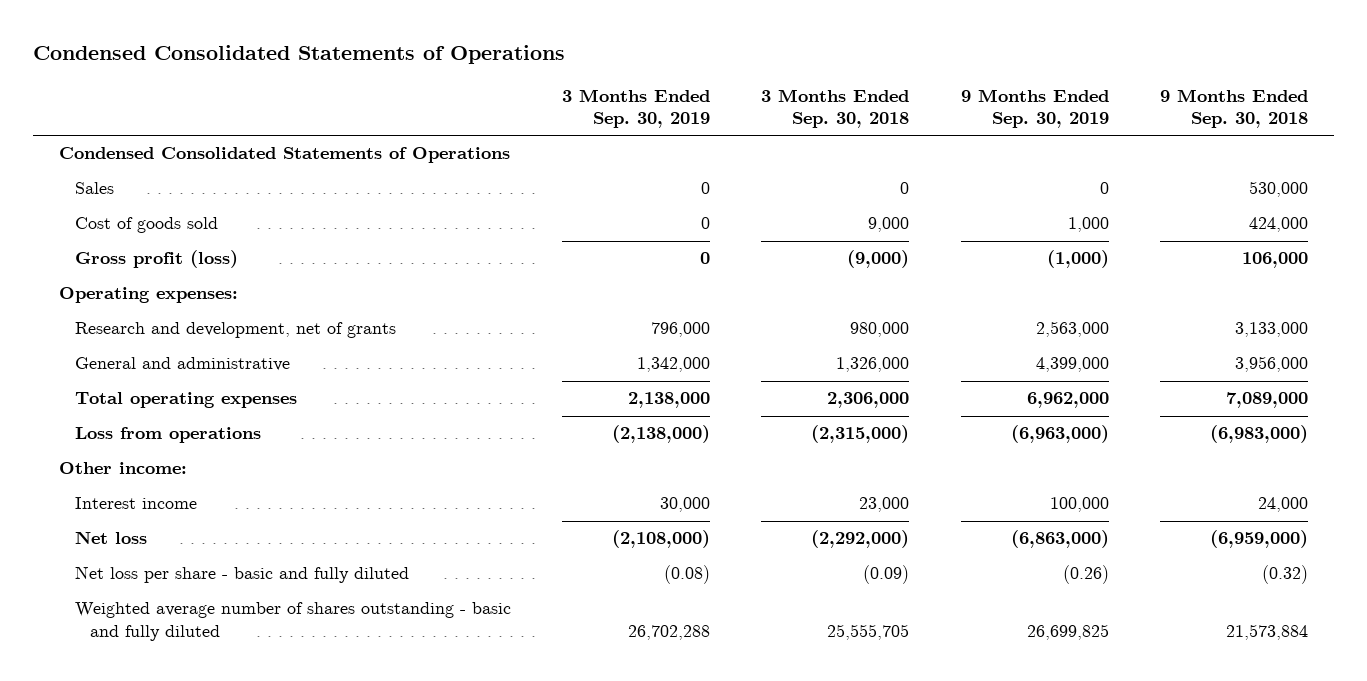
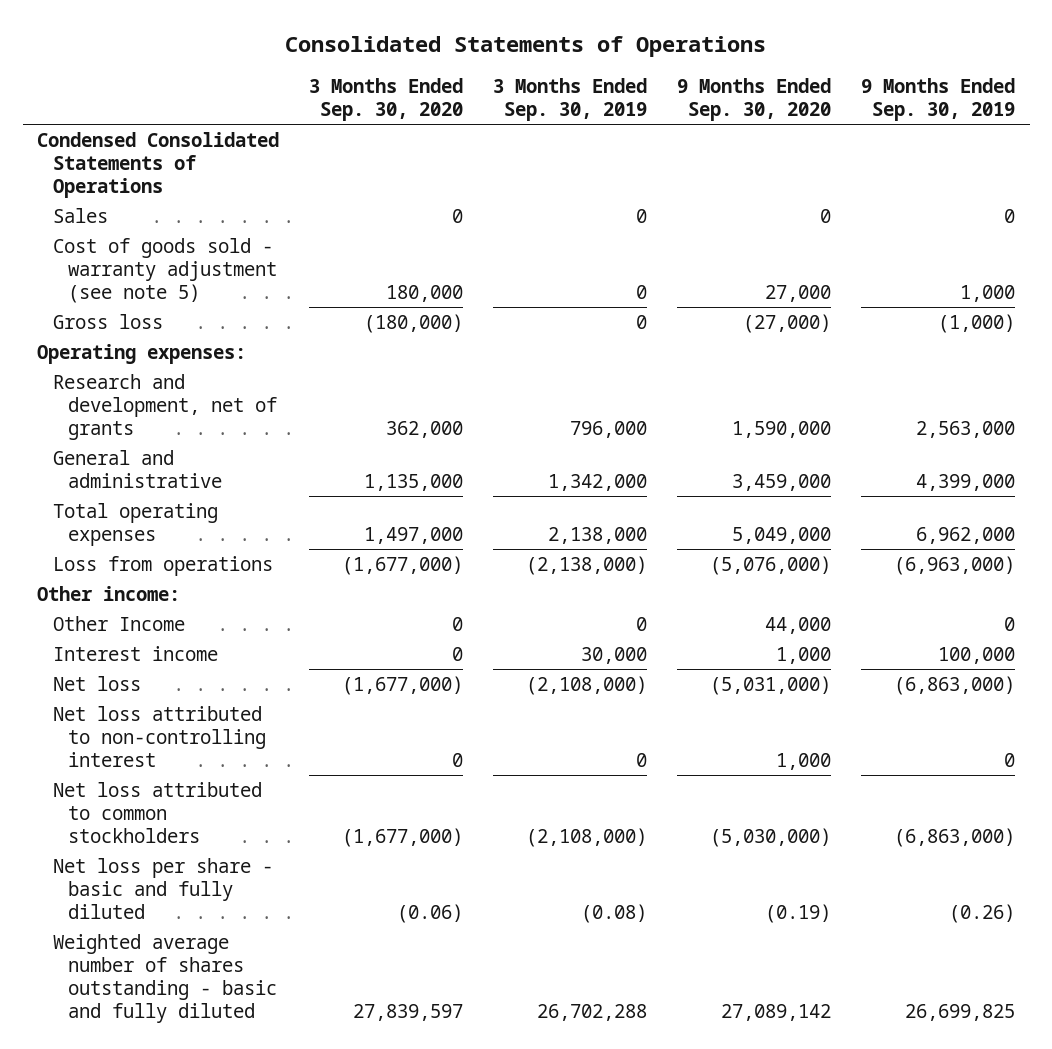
[33,45,566,65] Condensed Consolidated Statements of Operations -> [285,36,767,58] Consolidated Statements of Operations
[761,88,910,129] 3 Months Ended Sep. 30, 2018 -> none
[1160,88,1309,129] 9 Months Ended Sep. 30, 2018 -> none
none -> [309,78,464,122] 3 Months Ended Sep. 30, 2020
none -> [676,78,831,122] 9 Months Ended Sep. 30, 2020
[74,217,218,234] Cost of goods sold -> none
none -> [52,237,277,304] Cost of goods sold - warranty adjustment (see note 5)
[74,250,238,269] Gross profit (loss) -> [52,313,163,329] Gross loss
none -> [52,615,185,631] Other Income
none -> [52,705,266,768] Net loss attributed to non-controlling interest
none -> [52,781,262,844] Net loss attributed to common stockholders

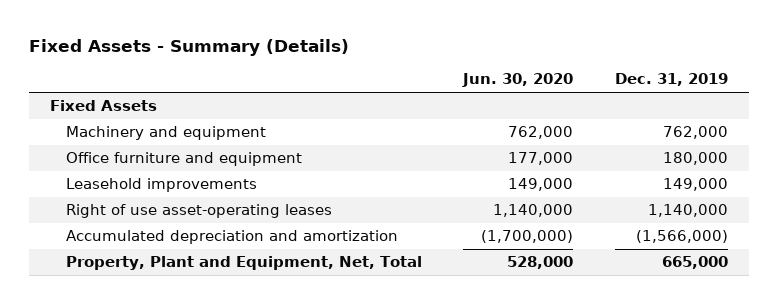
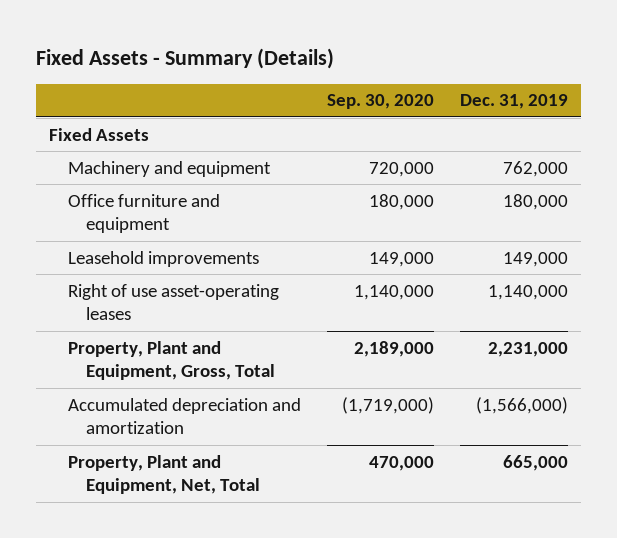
[462,73,574,88] Jun. 30, 2020 -> none
none -> [326,94,434,110] Sep. 30, 2020
none -> [67,340,276,381] Property, Plant and Equipment, Gross, Total

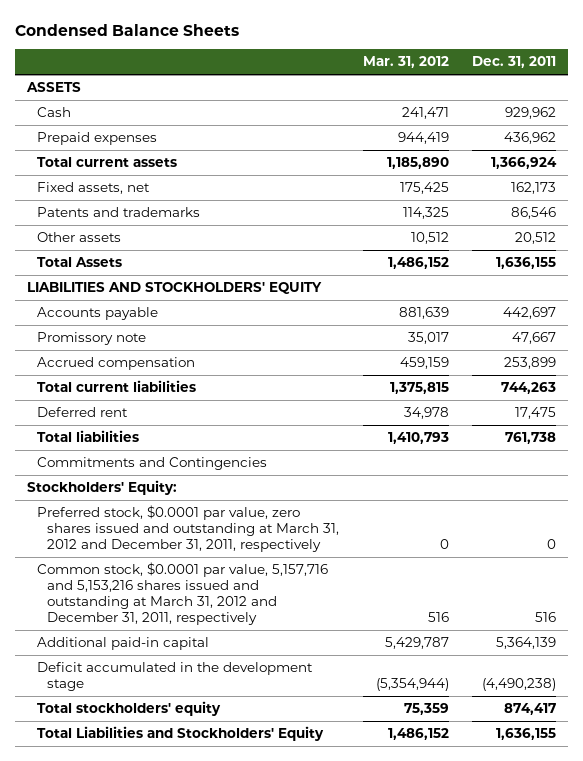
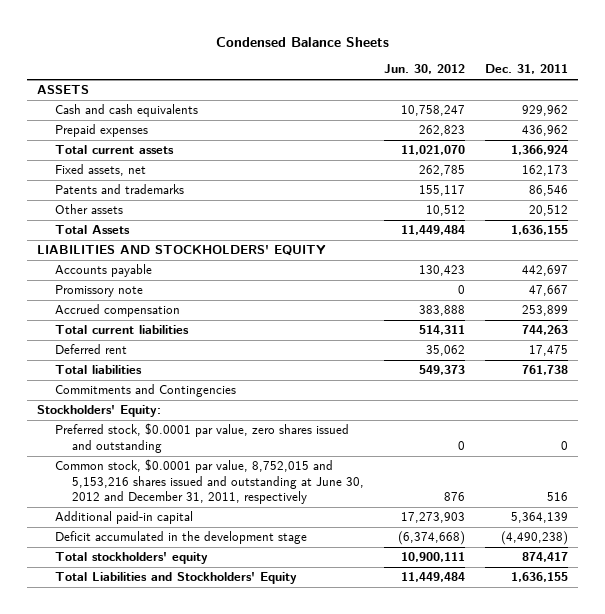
[362,56,449,69] Mar. 31, 2012 -> none
none -> [383,64,465,75] Jun. 30, 2012
[36,107,71,118] Cash -> [54,104,198,118] Cash and cash equivalents
[36,505,340,552] Preferred stock, $0.0001 par value, zero shares issued and outstanding at March 31, 2012 and December 31, 2011, respectively -> [54,423,349,453] Preferred stock, $0.0001 par value, zero shares issued and outstanding
[36,562,328,625] Common stock, $0.0001 par value, 5,157,716 and 5,153,216 shares issued and outstanding at March 31, 2012 and December 31, 2011, respectively -> [54,459,364,504] Common stock, $0.0001 par value, 8,752,015 and 5,153,216 shares issued and outstanding at June 30, 2012 and December 31, 2011, respectively

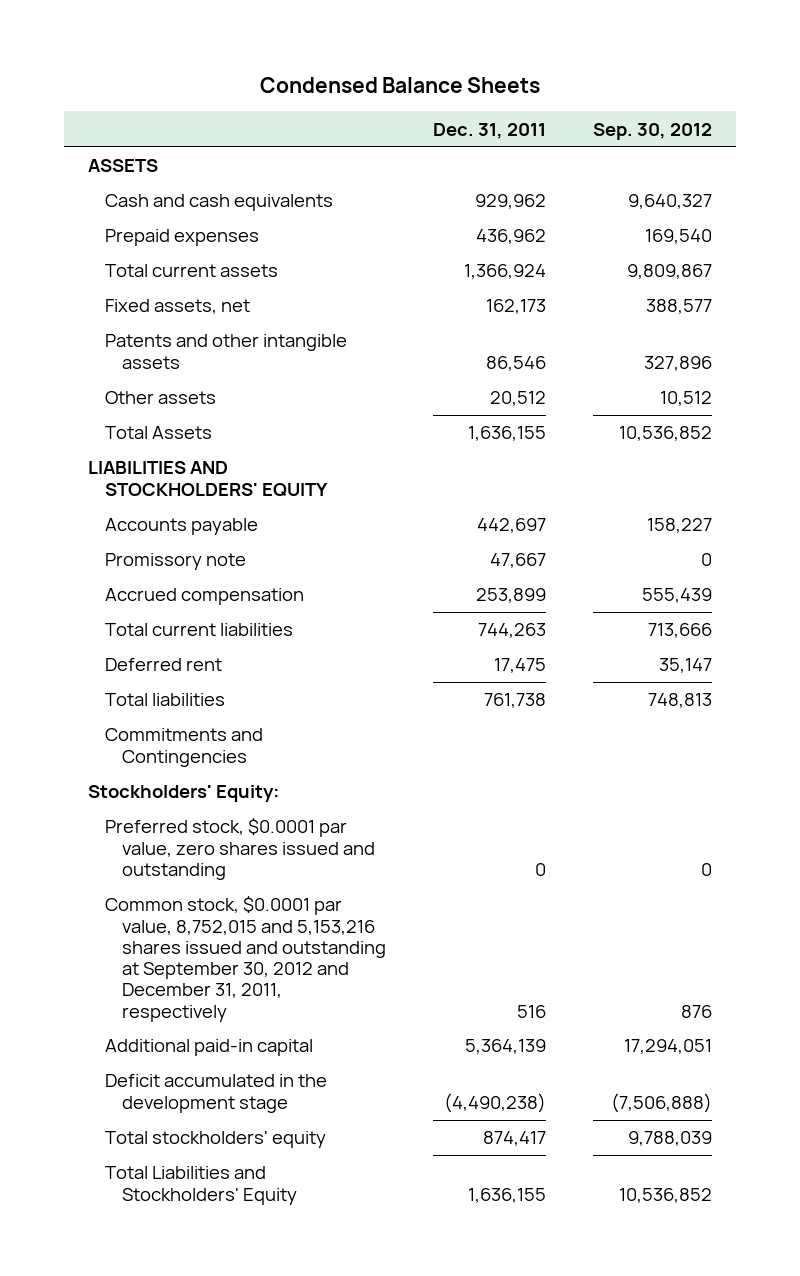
[383,64,465,75] Jun. 30, 2012 -> none
none -> [593,122,713,140] Sep. 30, 2012
[54,184,184,195] Patents and trademarks -> [104,334,347,369] Patents and other intangible assets
[54,459,364,504] Common stock, $0.0001 par value, 8,752,015 and 5,153,216 shares issued and outstanding at June 30, 2012 and December 31, 2011, respectively -> [104,896,386,1022] Common stock, $0.0001 par value, 8,752,015 and 5,153,216 shares issued and outstanding at September 30, 2012 and December 31, 2011, respectively

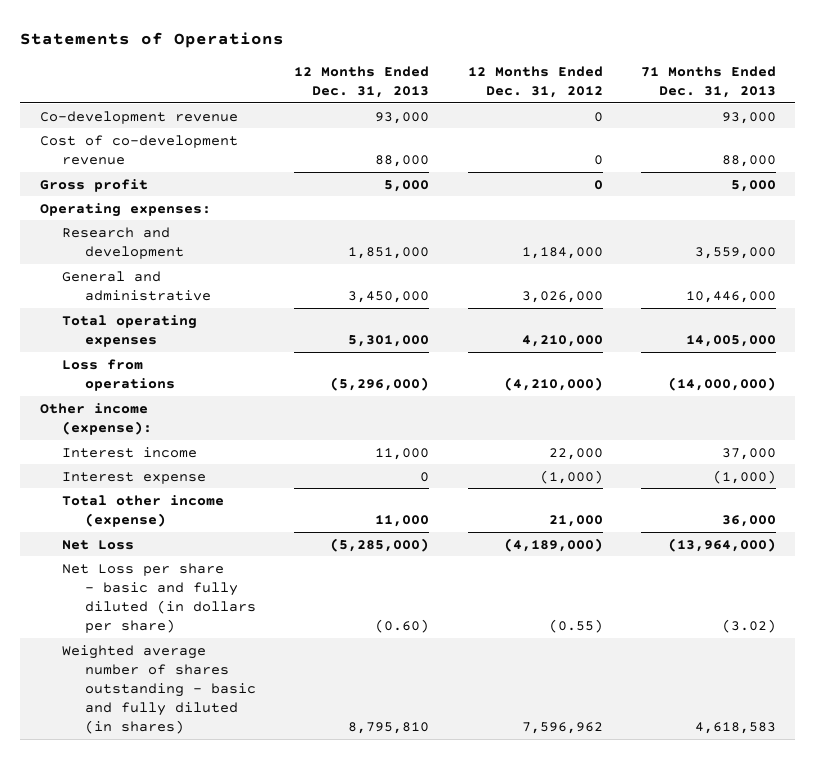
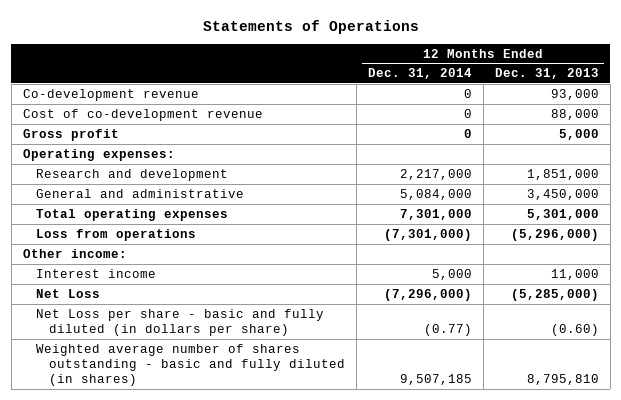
[467,65,603,98] 12 Months Ended Dec. 31, 2012 -> none
[640,65,776,98] 71 Months Ended Dec. 31, 2013 -> none
none -> [367,68,472,80] Dec. 31, 2014
[39,402,153,435] Other income (expense): -> [22,249,127,259] Other income:
[62,471,207,484] Interest expense -> none
[62,494,225,527] Total other income (expense) -> none

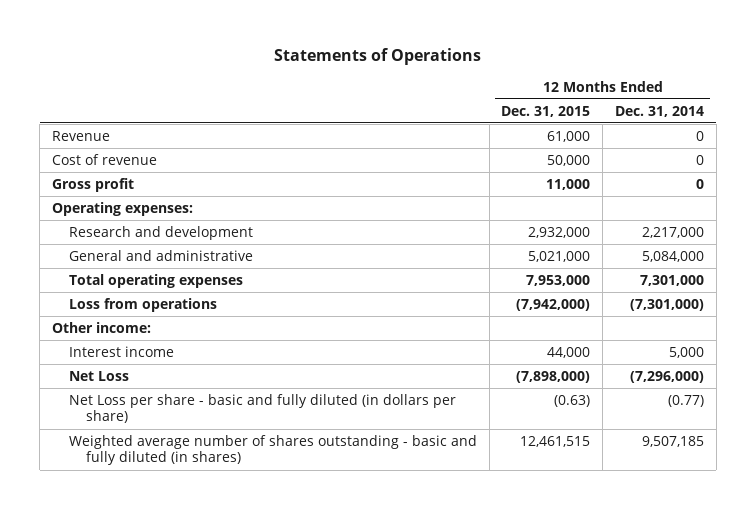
[494,68,599,80] Dec. 31, 2013 -> none
none -> [501,105,591,117] Dec. 31, 2015
[22,89,199,102] Co-development revenue -> none
none -> [51,130,110,141] Revenue
[22,109,263,122] Cost of co-development revenue -> [51,153,157,165] Cost of revenue

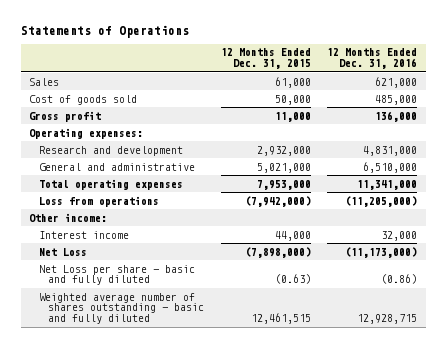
[614,105,704,117] Dec. 31, 2014 -> none
none -> [327,48,418,70] 12 Months Ended Dec. 31, 2016
[51,130,110,141] Revenue -> [29,77,60,86] Sales
[51,153,157,165] Cost of revenue -> [29,94,138,105] Cost of goods sold
[68,393,456,424] Net Loss per share - basic and fully diluted (in dollars per share) -> [38,264,195,286] Net Loss per share - basic and fully diluted
[68,434,477,466] Weighted average number of shares outstanding - basic and fully diluted (in shares) -> [38,292,205,325] Weighted average number of shares outstanding - basic and fully diluted

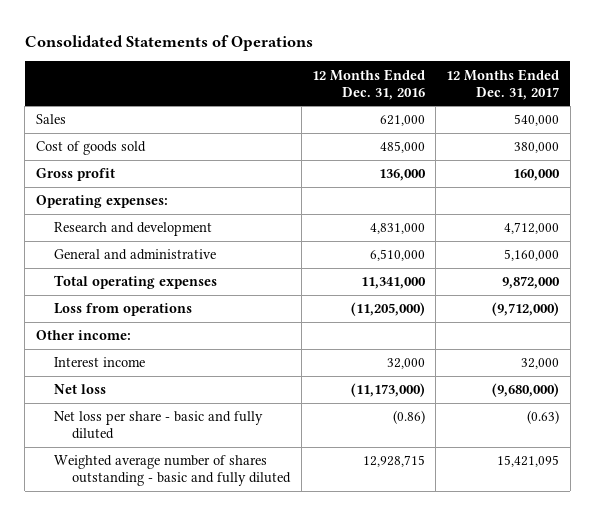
[20,24,189,38] Statements of Operations -> [24,35,313,52] Consolidated Statements of Operations
[220,48,311,70] 12 Months Ended Dec. 31, 2015 -> none
none -> [446,68,560,100] 12 Months Ended Dec. 31, 2017
[38,247,87,256] Net Loss -> [53,384,106,395] Net loss
[38,264,195,286] Net Loss per share - basic and fully diluted -> [53,411,263,440] Net loss per share - basic and fully diluted

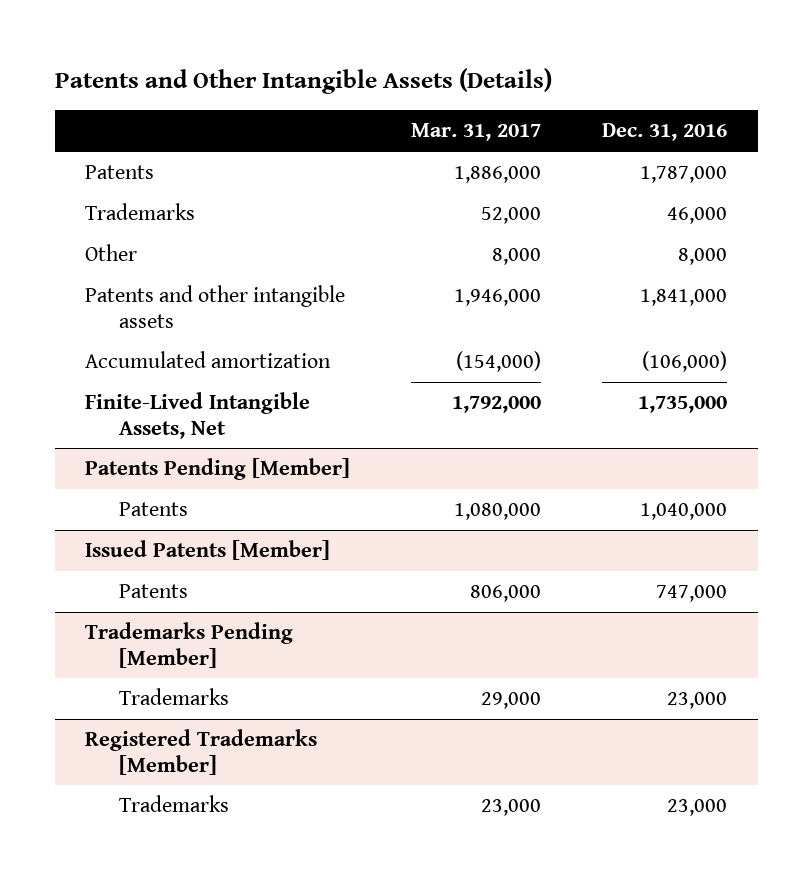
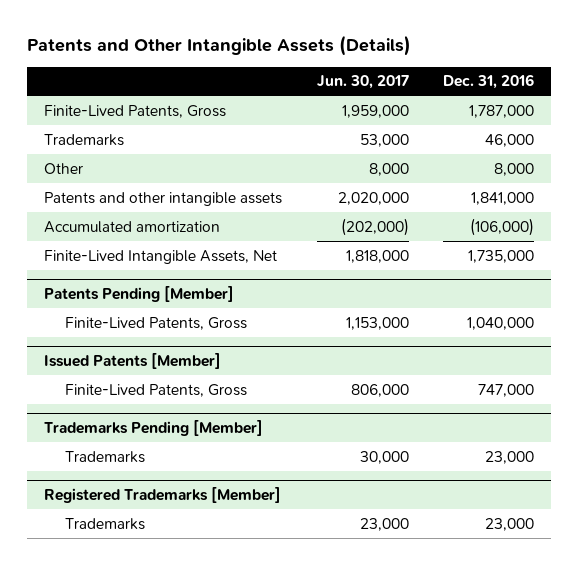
[411,123,542,142] Mar. 31, 2017 -> none
none -> [316,75,409,90] Jun. 30, 2017
[85,165,155,180] Patents -> [44,104,227,118] Finite-Lived Patents, Gross
[118,502,188,517] Patents -> [65,316,248,330] Finite-Lived Patents, Gross
[118,584,188,599] Patents -> [65,383,248,397] Finite-Lived Patents, Gross

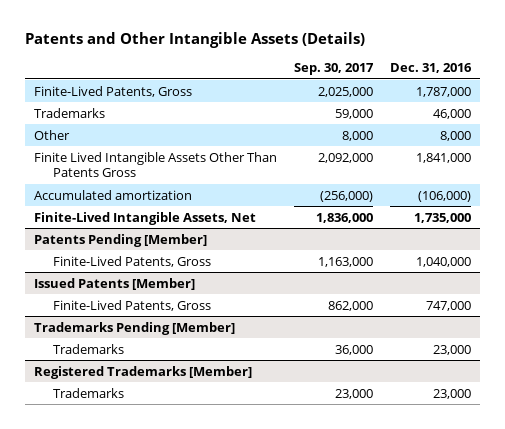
[316,75,409,90] Jun. 30, 2017 -> none
none -> [293,63,374,76] Sep. 30, 2017
[44,191,283,206] Patents and other intangible assets -> [33,151,277,177] Finite Lived Intangible Assets Other Than Patents Gross

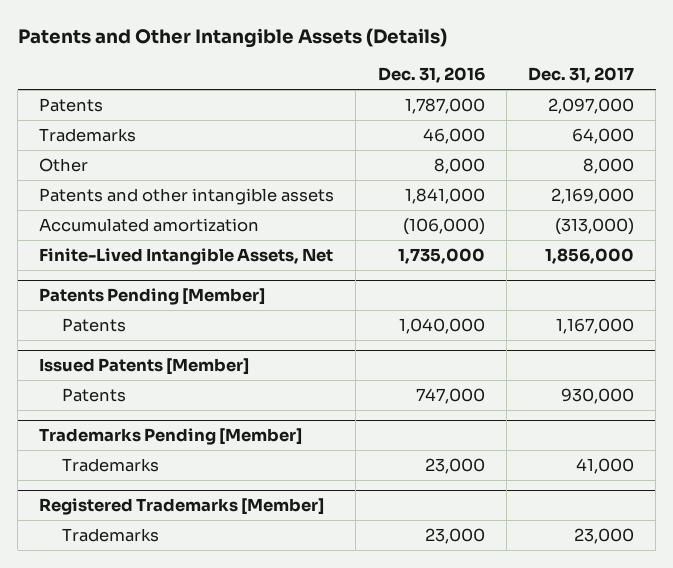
[293,63,374,76] Sep. 30, 2017 -> none
none -> [527,67,634,84] Dec. 31, 2017
[33,85,192,97] Finite-Lived Patents, Gross -> [39,98,104,113] Patents
[33,151,277,177] Finite Lived Intangible Assets Other Than Patents Gross -> [39,188,335,206] Patents and other intangible assets
[53,255,212,267] Finite-Lived Patents, Gross -> [61,318,126,333] Patents
[53,299,212,311] Finite-Lived Patents, Gross -> [61,388,126,403] Patents

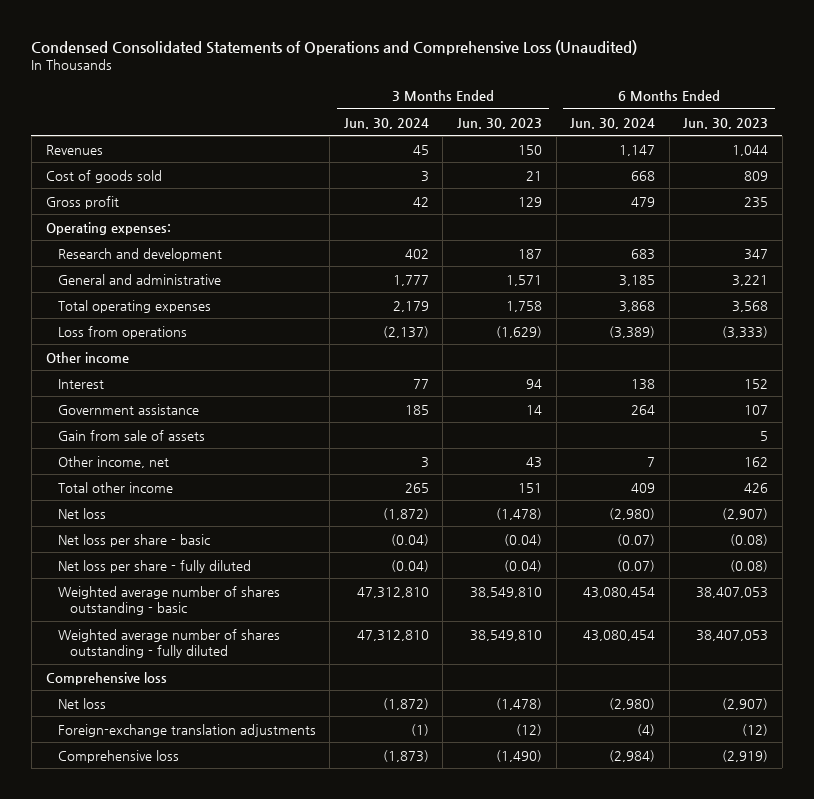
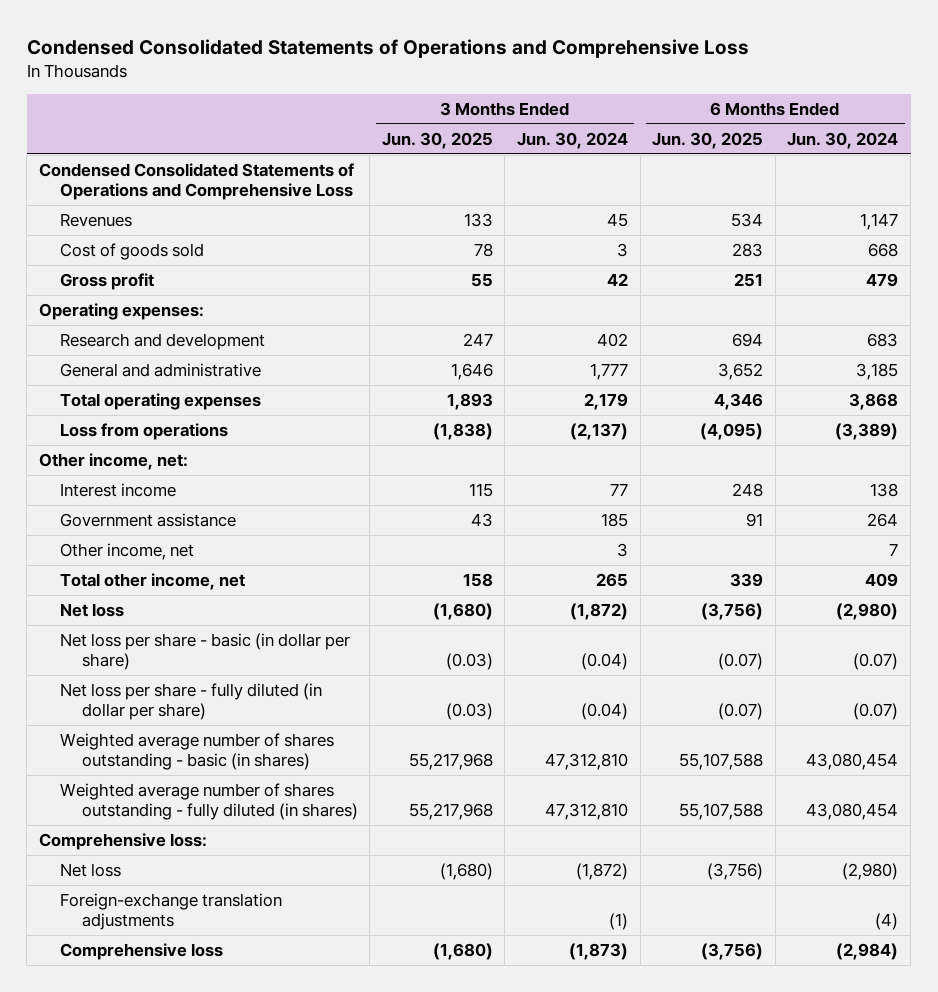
[31,39,638,55] Condensed Consolidated Statements of Operations and Comprehensive Loss (Unaudited) -> [26,38,749,58] Condensed Consolidated Statements of Operations and Comprehensive Loss
[457,117,543,129] Jun. 30, 2023 -> none
[683,117,769,129] Jun. 30, 2023 -> none
none -> [381,131,493,149] Jun. 30, 2025
none -> [652,131,764,149] Jun. 30, 2025
none -> [39,163,355,201] Condensed Consolidated Statements of Operations and Comprehensive Loss
[45,351,129,363] Other income -> [39,453,189,471] Other income, net:
[57,378,104,389] Interest -> [60,483,177,498] Interest income
[57,429,205,441] Gain from sale of assets -> none
[57,481,173,493] Total other income -> [60,573,246,591] Total other income, net
[57,533,210,547] Net loss per share - basic -> [60,633,351,671] Net loss per share - basic (in dollar per share)
[57,559,251,573] Net loss per share - fully diluted -> [60,683,323,721] Net loss per share - fully diluted (in dollar per share)
[57,585,280,616] Weighted average number of shares outstanding - basic -> [60,733,335,771] Weighted average number of shares outstanding - basic (in shares)
[57,628,280,659] Weighted average number of shares outstanding - fully diluted -> [60,783,358,821] Weighted average number of shares outstanding - fully diluted (in shares)
[45,671,167,685] Comprehensive loss -> [39,833,208,851] Comprehensive loss:

